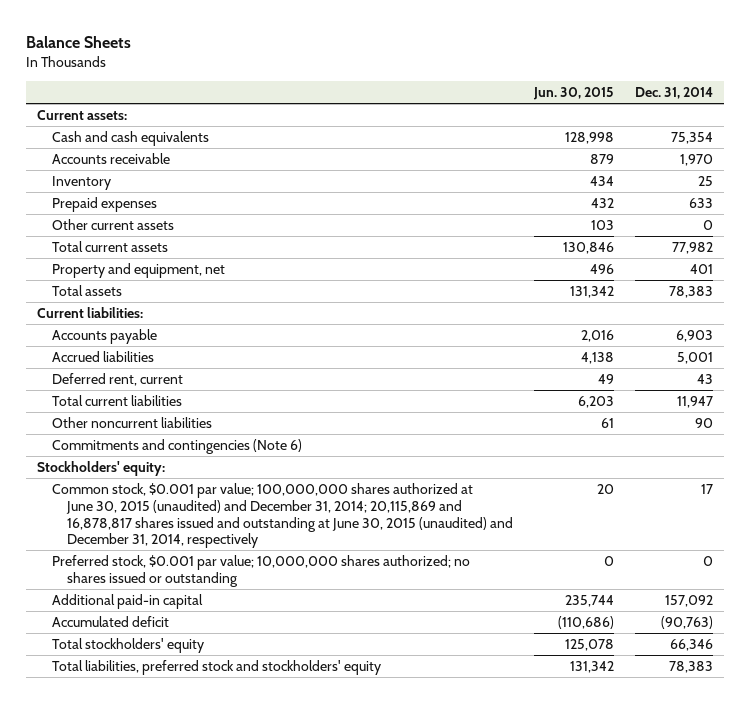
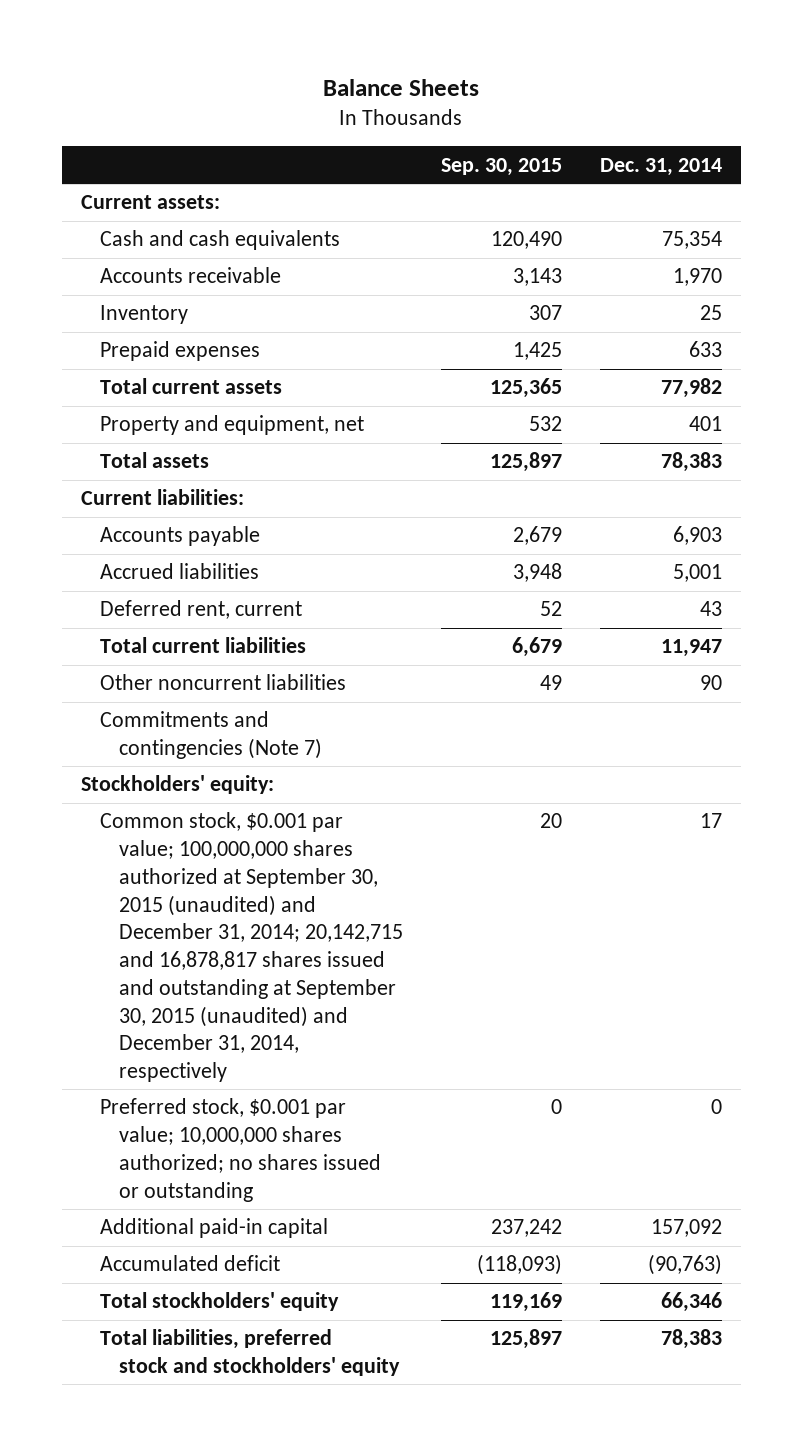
[533,87,615,101] Jun. 30, 2015 -> none
none -> [440,157,562,176] Sep. 30, 2015
[52,218,175,230] Other current assets -> none
[52,438,303,454] Commitments and contingencies (Note 6) -> [100,711,322,760] Commitments and contingencies (Note 7)
[52,482,514,549] Common stock, $0.001 par value; 100,000,000 shares authorized at June 30, 2015 (unaudited) and December 31, 2014; 20,115,869 and 16,878,817 shares issued and outstanding at June 30, 2015 (unaudited) and December 31, 2014, respectively -> [100,812,403,1083] Common stock, $0.001 par value; 100,000,000 shares authorized at September 30, 2015 (unaudited) and December 31, 2014; 20,142,715 and 16,878,817 shares issued and outstanding at September 30, 2015 (unaudited) and December 31, 2014, respectively

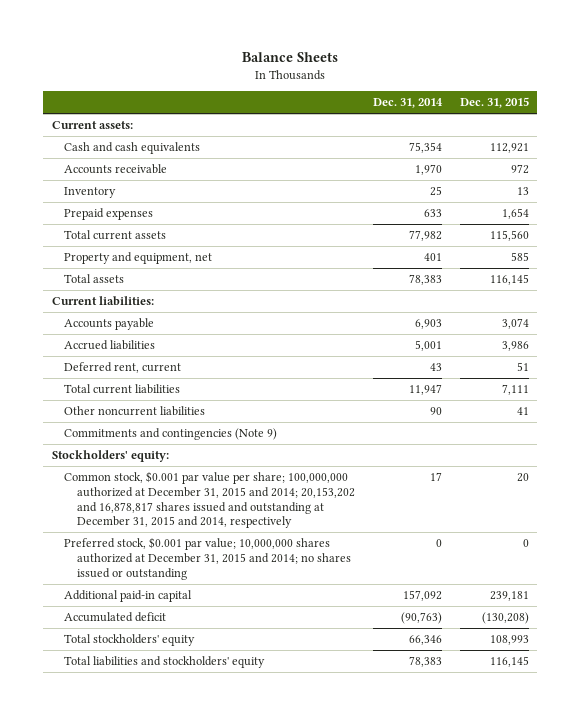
[440,157,562,176] Sep. 30, 2015 -> none
none -> [459,97,529,109] Dec. 31, 2015
[100,711,322,760] Commitments and contingencies (Note 7) -> [64,428,278,441] Commitments and contingencies (Note 9)
[100,812,403,1083] Common stock, $0.001 par value; 100,000,000 shares authorized at September 30, 2015 (unaudited) and December 31, 2014; 20,142,715 and 16,878,817 shares issued and outstanding at September 30, 2015 (unaudited) and December 31, 2014, respectively -> [64,471,355,529] Common stock, $0.001 par value per share; 100,000,000 authorized at December 31, 2015 and 2014; 20,153,202 and 16,878,817 shares issued and outstanding at December 31, 2015 and 2014, respectively
[100,1098,381,1202] Preferred stock, $0.001 par value; 10,000,000 shares authorized; no shares issued or outstanding -> [64,537,351,580] Preferred stock, $0.001 par value; 10,000,000 shares authorized at December 31, 2015 and 2014; no shares issued or outstanding
[100,1329,400,1377] Total liabilities, preferred stock and stockholders' equity -> [64,656,266,669] Total liabilities and stockholders' equity

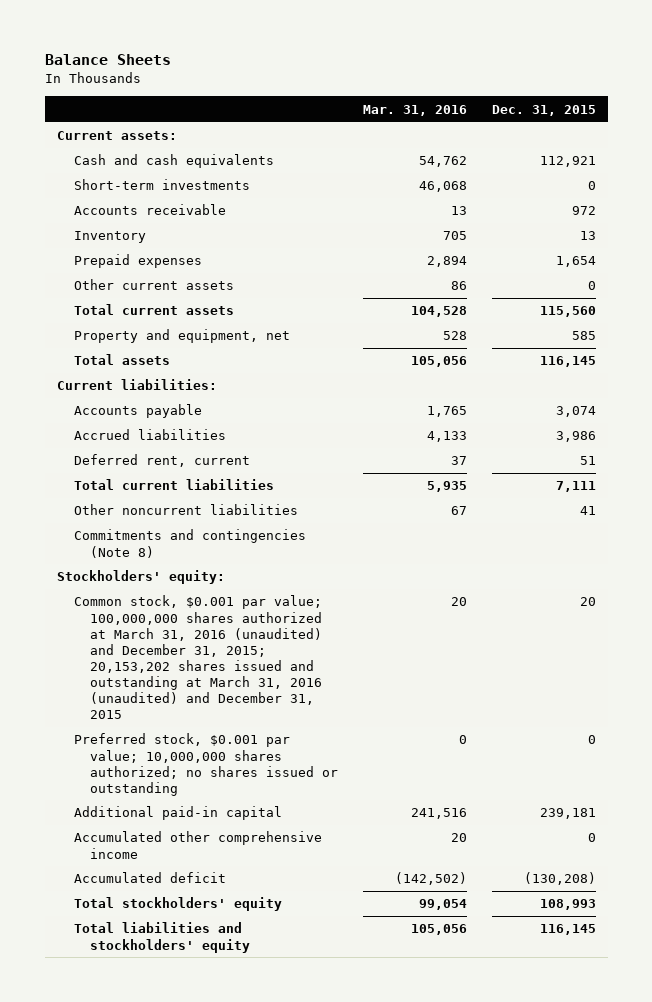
[372,98,443,109] Dec. 31, 2014 -> none
none -> [362,104,467,116] Mar. 31, 2016
none -> [73,179,250,191] Short-term investments
none -> [73,279,234,291] Other current assets
[64,428,278,441] Commitments and contingencies (Note 9) -> [73,529,306,558] Commitments and contingencies (Note 8)
[64,471,355,529] Common stock, $0.001 par value per share; 100,000,000 authorized at December 31, 2015 and 2014; 20,153,202 and 16,878,817 shares issued and outstanding at December 31, 2015 and 2014, respectively -> [73,595,323,719] Common stock, $0.001 par value; 100,000,000 shares authorized at March 31, 2016 (unaudited) and December 31, 2015; 20,153,202 shares issued and outstanding at March 31, 2016 (unaudited) and December 31, 2015
[64,537,351,580] Preferred stock, $0.001 par value; 10,000,000 shares authorized at December 31, 2015 and 2014; no shares issued or outstanding -> [73,733,339,796] Preferred stock, $0.001 par value; 10,000,000 shares authorized; no shares issued or outstanding
none -> [73,831,322,859] Accumulated other comprehensive income

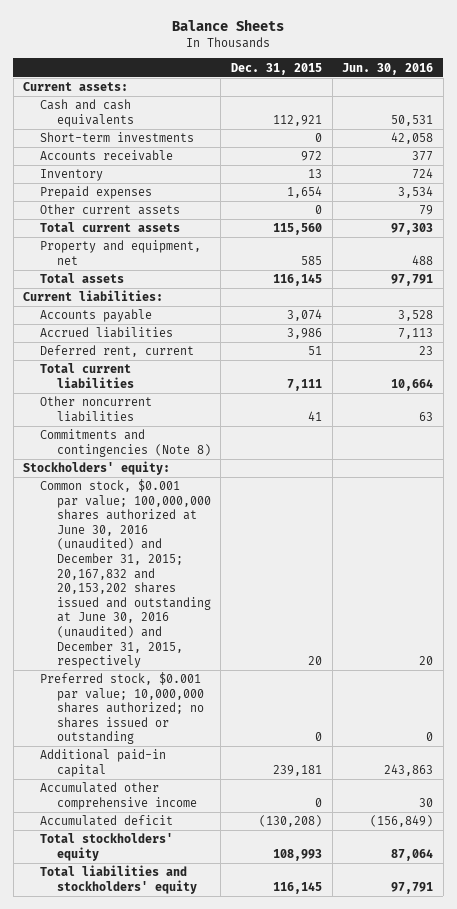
[362,104,467,116] Mar. 31, 2016 -> none
none -> [342,62,434,75] Jun. 30, 2016
[73,595,323,719] Common stock, $0.001 par value; 100,000,000 shares authorized at March 31, 2016 (unaudited) and December 31, 2015; 20,153,202 shares issued and outstanding at March 31, 2016 (unaudited) and December 31, 2015 -> [40,479,211,669] Common stock, $0.001 par value; 100,000,000 shares authorized at June 30, 2016 (unaudited) and December 31, 2015; 20,167,832 and 20,153,202 shares issued and outstanding at June 30, 2016 (unaudited) and December 31, 2015, respectively

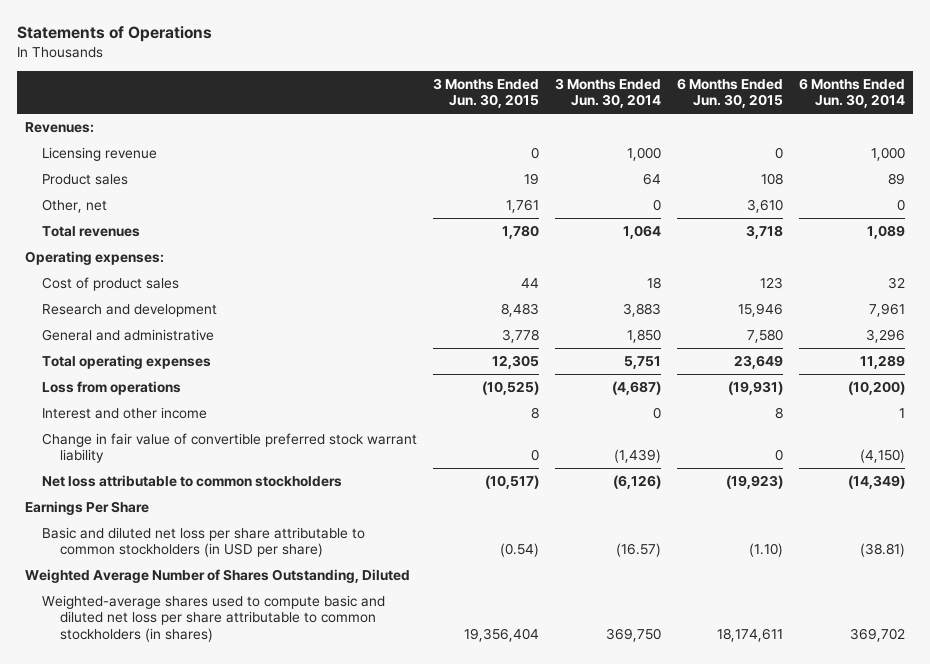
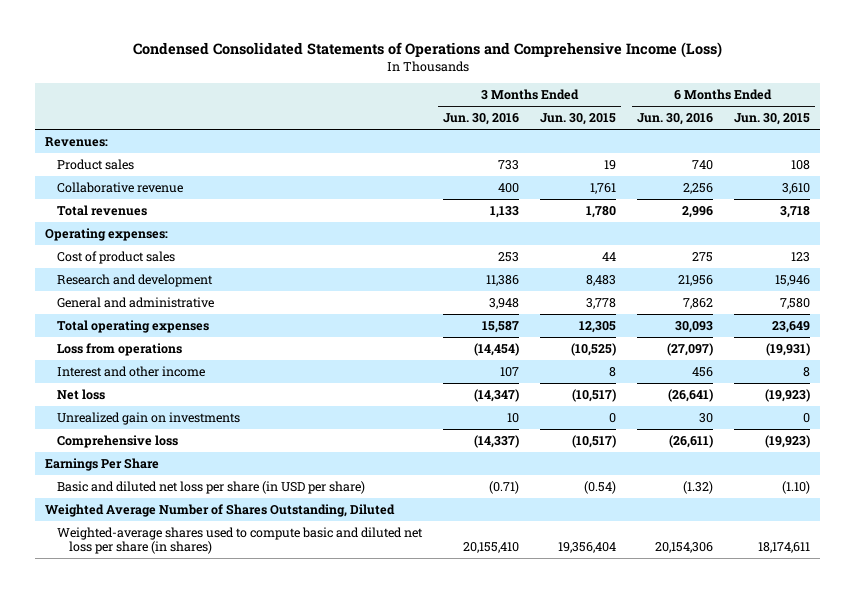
[16,26,212,43] Statements of Operations -> [132,42,722,59] Condensed Consolidated Statements of Operations and Comprehensive Income (Loss)
[555,77,662,109] 3 Months Ended Jun. 30, 2014 -> none
[799,77,906,109] 6 Months Ended Jun. 30, 2014 -> none
none -> [443,113,520,126] Jun. 30, 2016
none -> [636,113,713,126] Jun. 30, 2016
[42,146,158,161] Licensing revenue -> none
[42,198,108,213] Other, net -> [57,181,184,193] Collaborative revenue
[42,432,418,464] Change in fair value of convertible preferred stock warrant liability -> none
[42,474,343,487] Net loss attributable to common stockholders -> [57,388,106,400] Net loss
none -> [57,411,241,425] Unrealized gain on investments
none -> [57,434,179,448] Comprehensive loss
[42,526,366,558] Basic and diluted net loss per share attributable to common stockholders (in USD per share) -> [57,480,366,494] Basic and diluted net loss per share (in USD per share)
[42,594,386,642] Weighted-average shares used to compute basic and diluted net loss per share attributable to common stockholders (in shares) -> [57,526,424,555] Weighted-average shares used to compute basic and diluted net loss per share (in shares)

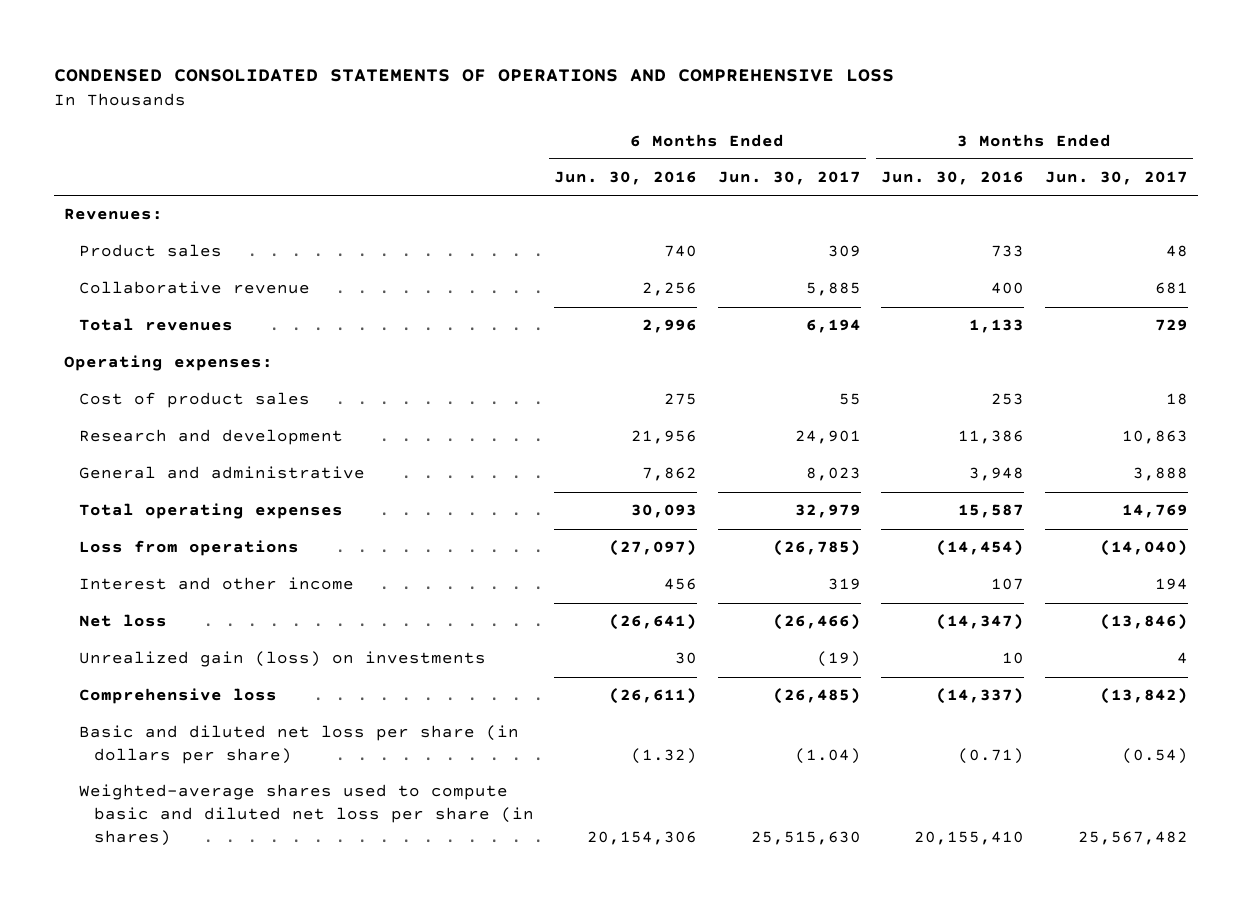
[132,42,722,59] Condensed Consolidated Statements of Operations and Comprehensive Income (Loss) -> [53,68,894,82] CONDENSED CONSOLIDATED STATEMENTS OF OPERATIONS AND COMPREHENSIVE LOSS
[540,113,617,126] Jun. 30, 2015 -> none
[733,113,810,126] Jun. 30, 2015 -> none
none -> [717,171,861,186] Jun. 30, 2017
none -> [1044,171,1188,186] Jun. 30, 2017
[57,411,241,425] Unrealized gain on investments -> [78,651,486,668] Unrealized gain (loss) on investments
[45,457,160,471] Earnings Per Share -> none
[45,503,396,517] Weighted Average Number of Shares Outstanding, Diluted -> none
[57,480,366,494] Basic and diluted net loss per share (in USD per share) -> [78,725,519,765] Basic and diluted net loss per share (in dollars per share)

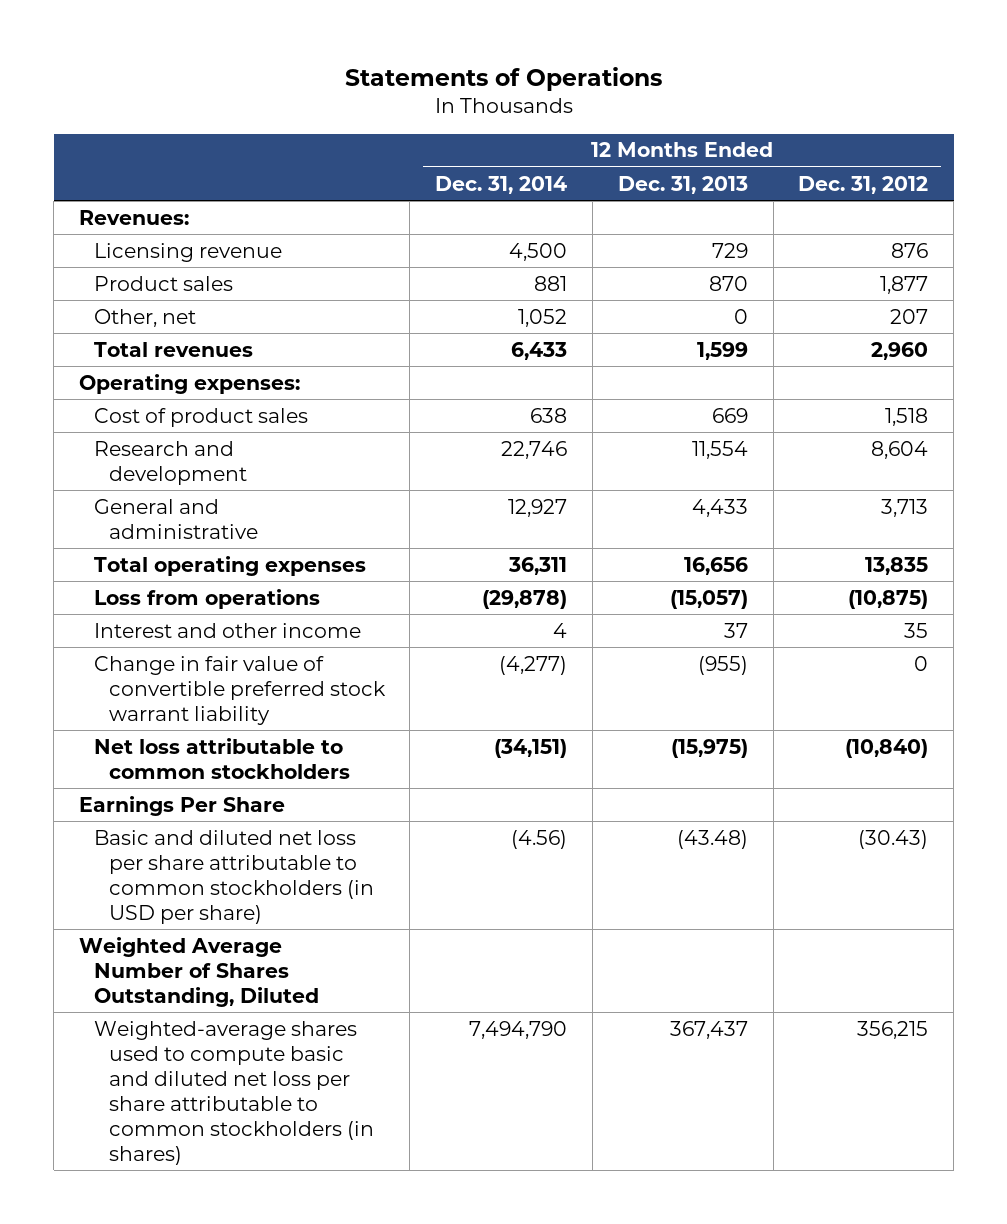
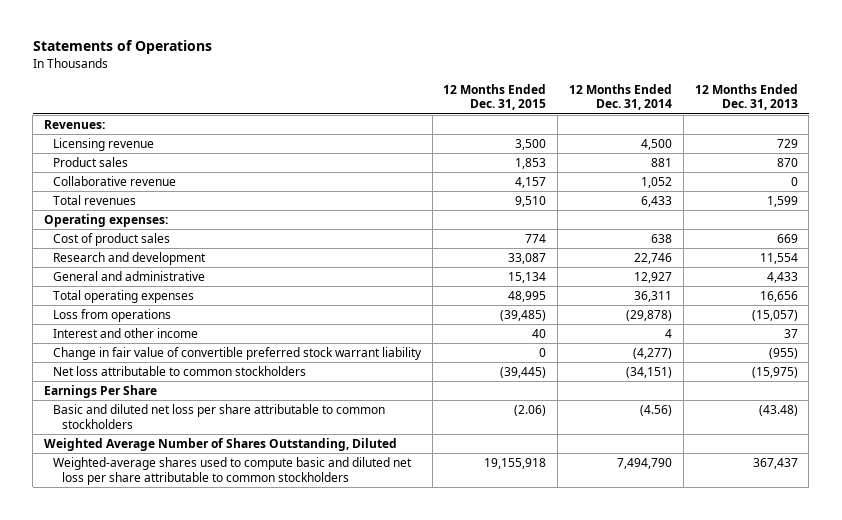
[798,175,929,194] Dec. 31, 2012 -> none
none -> [443,83,547,111] 12 Months Ended Dec. 31, 2015
[93,308,196,327] Other, net -> [52,175,176,186] Collaborative revenue
[93,829,374,924] Basic and diluted net loss per share attributable to common stockholders (in USD per share) -> [52,403,385,429] Basic and diluted net loss per share attributable to common stockholders
[93,1020,374,1165] Weighted-average shares used to compute basic and diluted net loss per share attributable to common stockholders (in shares) -> [52,456,412,485] Weighted-average shares used to compute basic and diluted net loss per share attributable to common stockholders

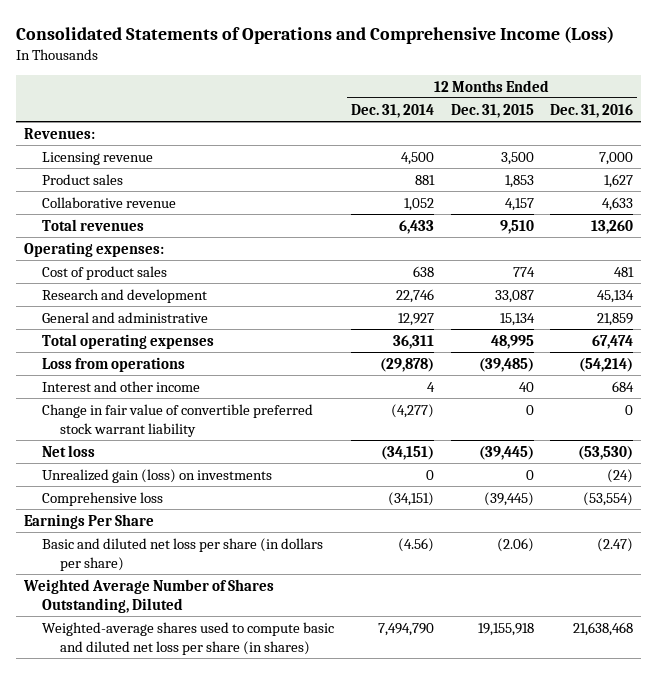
[32,40,212,55] Statements of Operations -> [16,25,615,44] Consolidated Statements of Operations and Comprehensive Income (Loss)
[694,83,798,111] 12 Months Ended Dec. 31, 2013 -> none
none -> [550,103,634,118] Dec. 31, 2016
[52,365,306,376] Net loss attributable to common stockholders -> [42,444,96,457] Net loss
none -> [42,468,273,483] Unrealized gain (loss) on investments
none -> [42,491,164,506] Comprehensive loss
[52,403,385,429] Basic and diluted net loss per share attributable to common stockholders -> [42,537,324,571] Basic and diluted net loss per share (in dollars per share)
[52,456,412,485] Weighted-average shares used to compute basic and diluted net loss per share attributable to common stockholders -> [42,621,335,655] Weighted-average shares used to compute basic and diluted net loss per share (in shares)

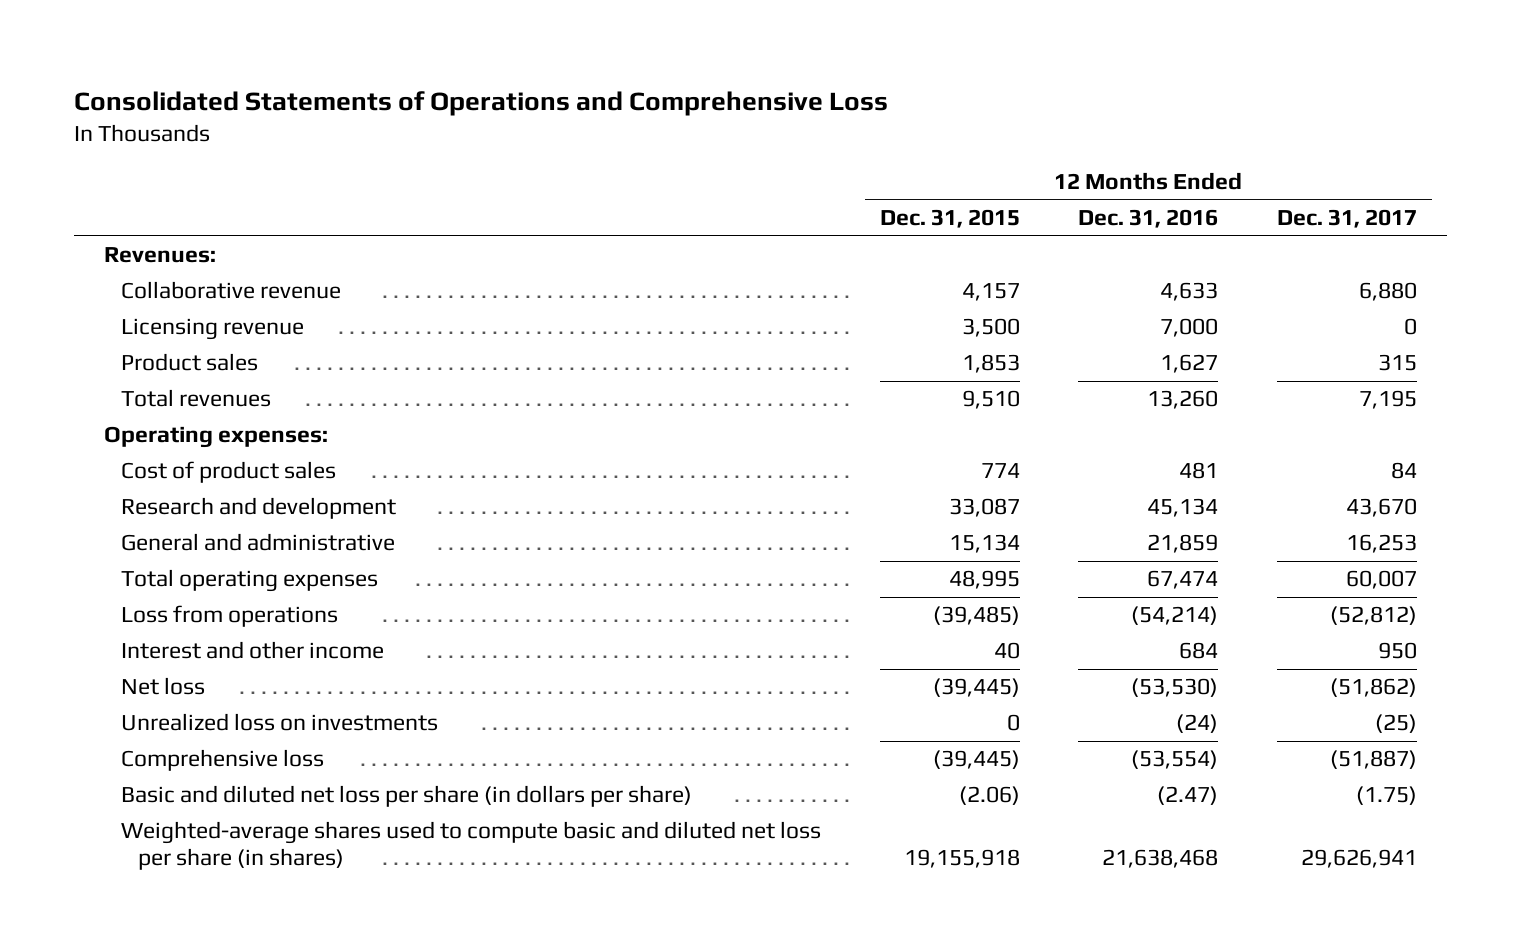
[16,25,615,44] Consolidated Statements of Operations and Comprehensive Income (Loss) -> [74,90,889,116] Consolidated Statements of Operations and Comprehensive Loss
[350,103,434,118] Dec. 31, 2014 -> none
none -> [1277,208,1418,228] Dec. 31, 2017
[42,196,177,208] Collaborative revenue -> [120,281,341,300] Collaborative revenue
[42,403,314,437] Change in fair value of convertible preferred stock warrant liability -> none
[42,468,273,483] Unrealized gain (loss) on investments -> [120,713,438,732] Unrealized loss on investments
[24,513,155,529] Earnings Per Share -> none
[23,578,275,613] Weighted Average Number of Shares Outstanding, Diluted -> none

